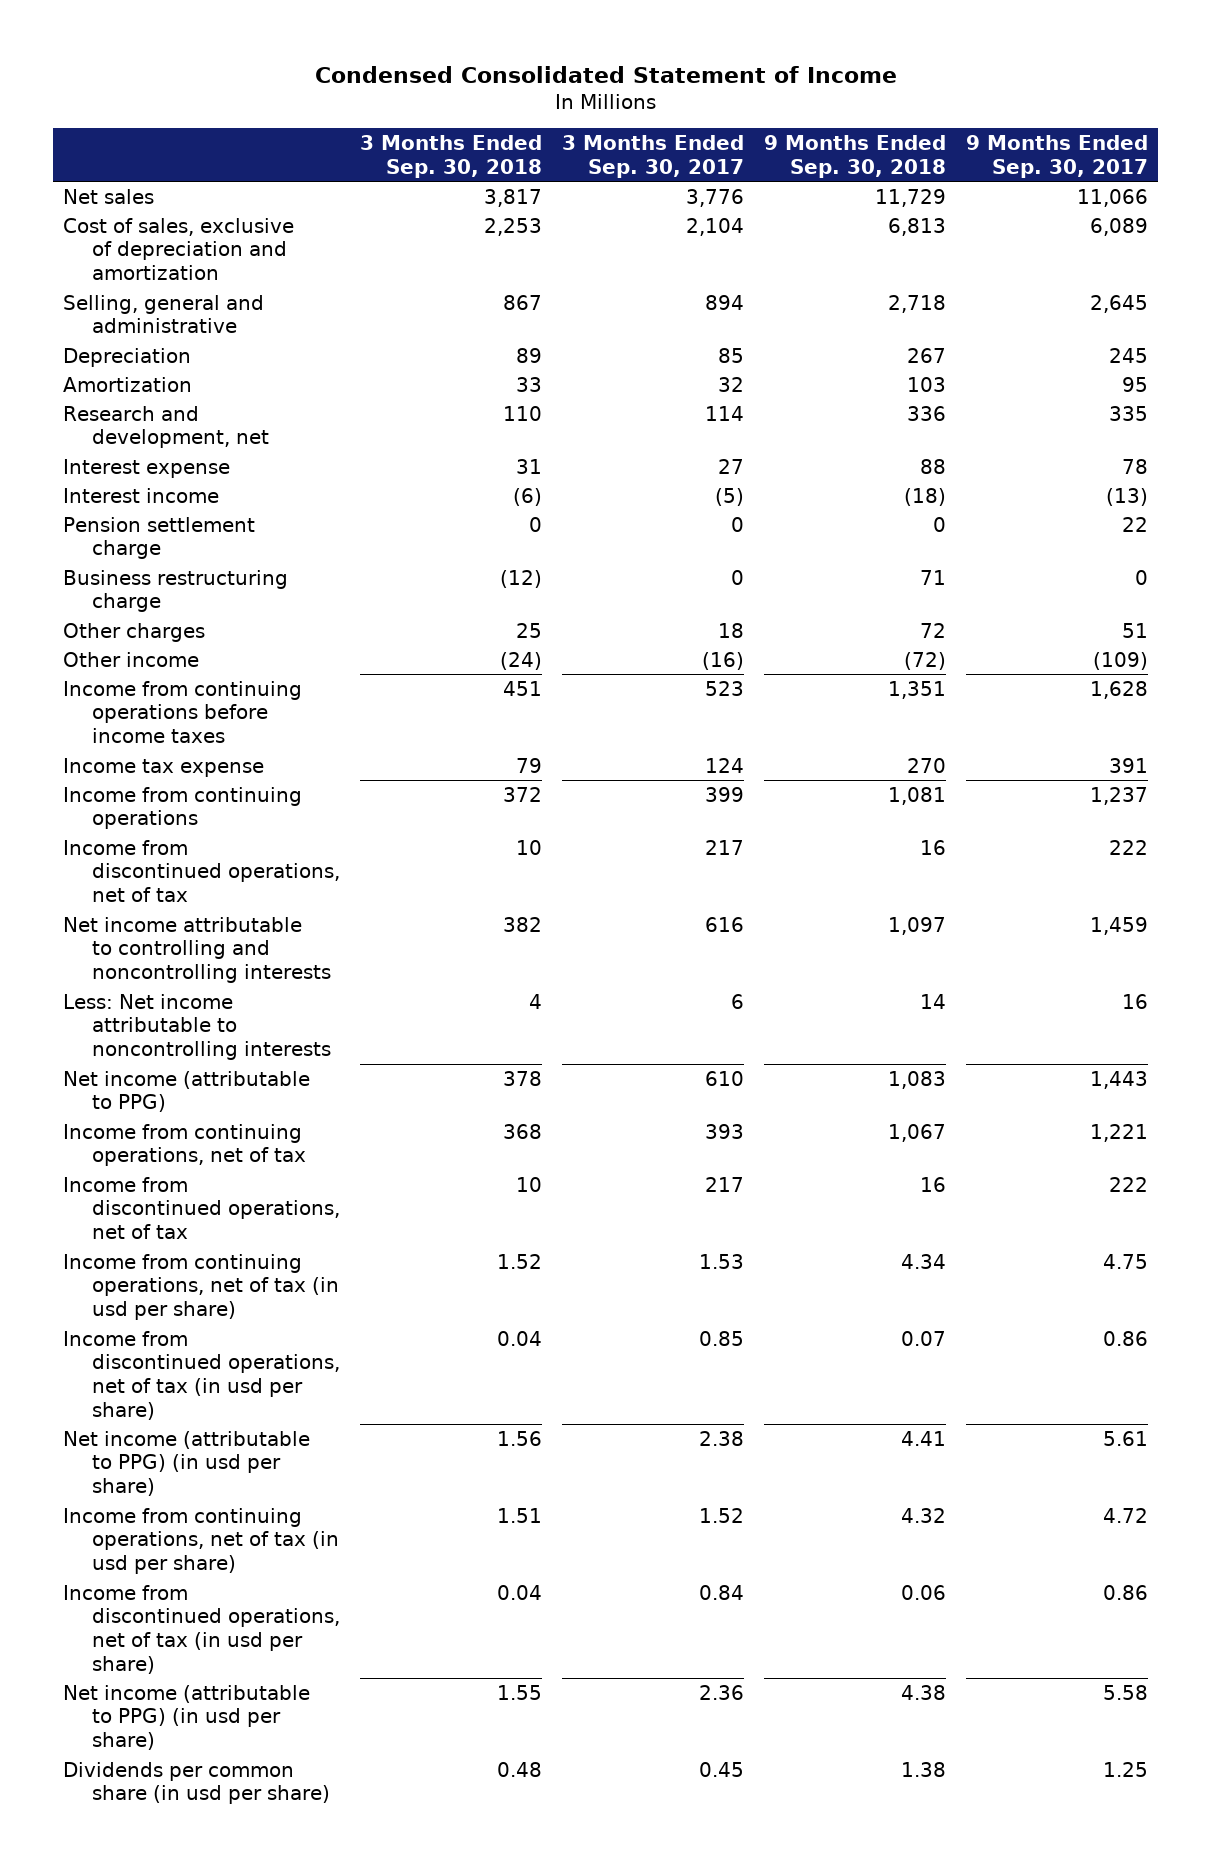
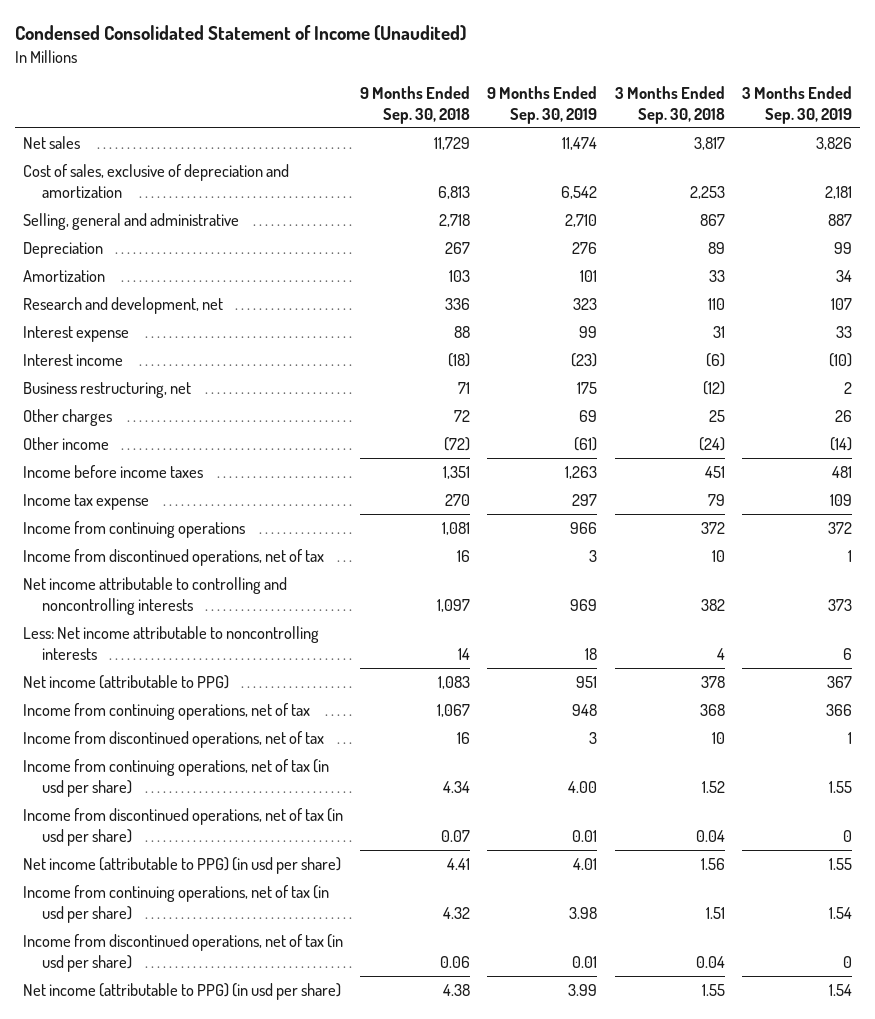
[314,66,897,84] Condensed Consolidated Statement of Income -> [14,25,466,42] Condensed Consolidated Statement of Income (Unaudited)
[562,134,745,178] 3 Months Ended Sep. 30, 2017 -> none
[966,134,1149,178] 9 Months Ended Sep. 30, 2017 -> none
none -> [487,86,598,125] 9 Months Ended Sep. 30, 2019
none -> [741,86,852,125] 3 Months Ended Sep. 30, 2019
[63,516,256,560] Pension settlement charge -> none
[63,569,289,613] Business restructuring charge -> [23,381,192,398] Business restructuring, net
[63,680,303,744] Income from continuing operations before income taxes -> [23,464,204,478] Income before income taxes
[63,1761,331,1805] Dividends per common share (in usd per share) -> none

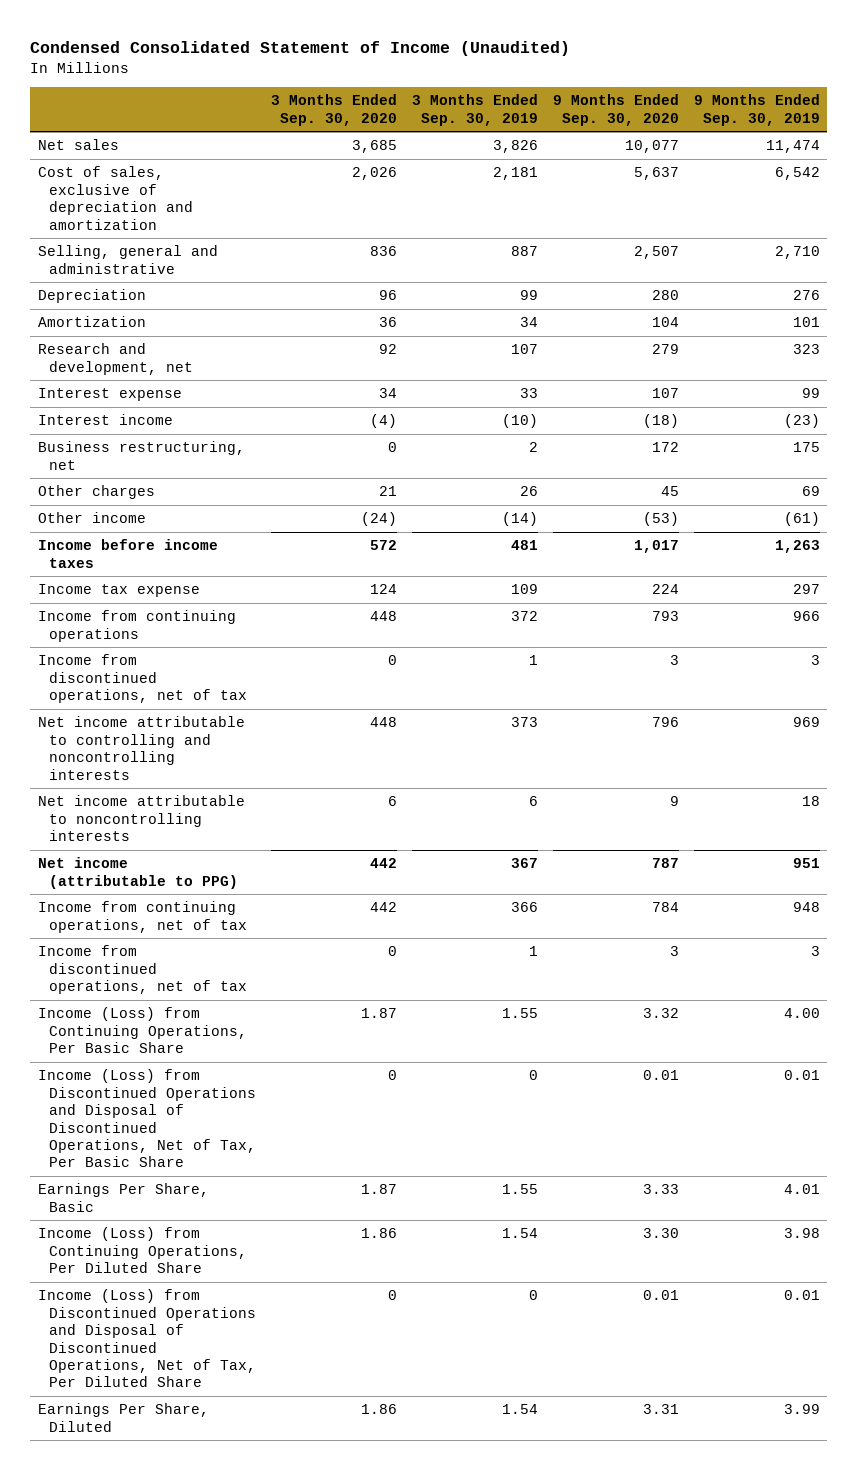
[360,86,471,125] 9 Months Ended Sep. 30, 2018 -> none
[614,86,725,125] 3 Months Ended Sep. 30, 2018 -> none
none -> [271,94,398,126] 3 Months Ended Sep. 30, 2020
none -> [552,94,679,126] 9 Months Ended Sep. 30, 2020
[23,625,320,660] Less: Net income attributable to noncontrolling interests -> [37,795,245,842] Net income attributable to noncontrolling interests
[23,758,330,797] Income from continuing operations, net of tax (in usd per share) -> [37,1007,248,1054] Income (Loss) from Continuing Operations, Per Basic Share
[23,807,344,846] Income from discontinued operations, net of tax (in usd per share) -> [37,1069,257,1168] Income (Loss) from Discontinued Operations and Disposal of Discontinued Operations, Net of Tax, Per Basic Share
[23,856,342,874] Net income (attributable to PPG) (in usd per share) -> [37,1183,209,1212] Earnings Per Share, Basic
[23,884,330,923] Income from continuing operations, net of tax (in usd per share) -> [37,1227,248,1274] Income (Loss) from Continuing Operations, Per Diluted Share
[23,933,344,972] Income from discontinued operations, net of tax (in usd per share) -> [37,1289,257,1388] Income (Loss) from Discontinued Operations and Disposal of Discontinued Operations, Net of Tax, Per Diluted Share
[23,982,342,1000] Net income (attributable to PPG) (in usd per share) -> [37,1403,209,1432] Earnings Per Share, Diluted

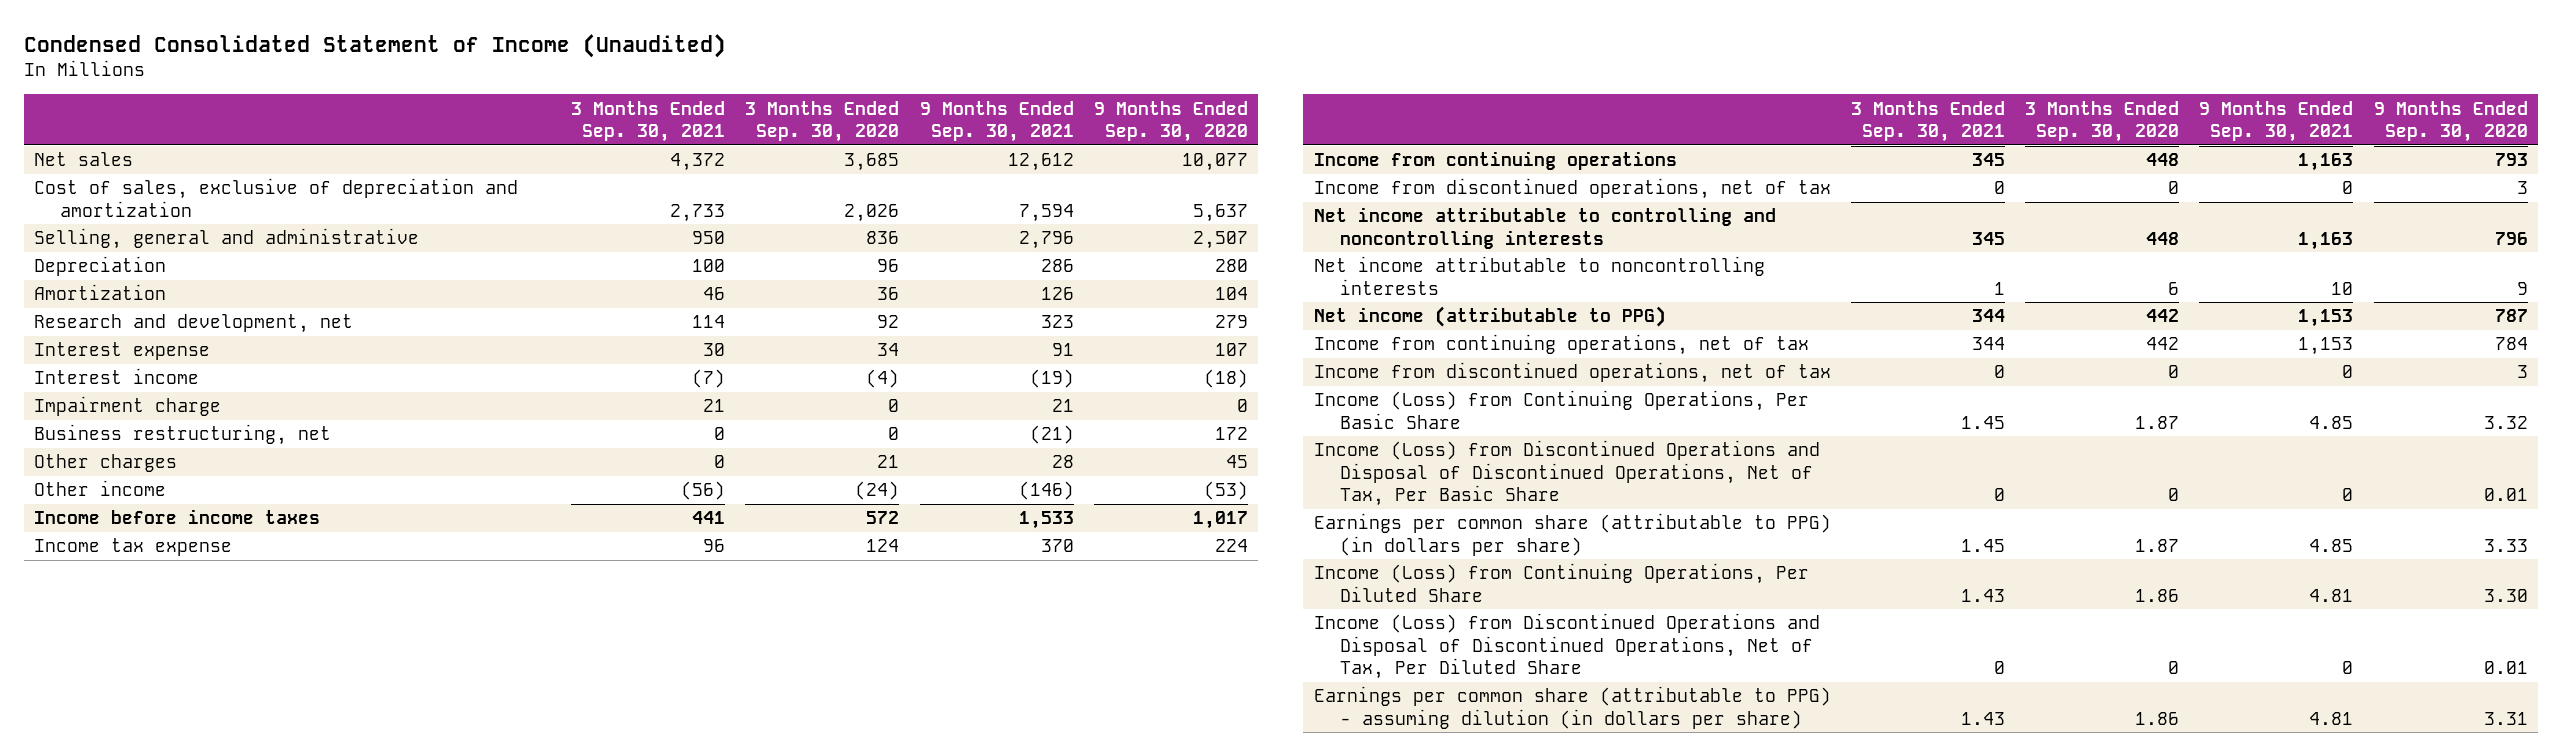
[411,94,538,126] 3 Months Ended Sep. 30, 2019 -> none
[693,94,820,126] 9 Months Ended Sep. 30, 2019 -> none
none -> [570,100,725,142] 3 Months Ended Sep. 30, 2021
none -> [919,100,1074,142] 9 Months Ended Sep. 30, 2021
none -> [33,396,221,417] Impairment charge
[37,1183,209,1212] Earnings Per Share, Basic -> [1313,513,1831,556] Earnings per common share (attributable to PPG) (in dollars per share)
[37,1403,209,1432] Earnings Per Share, Diluted -> [1313,686,1831,729] Earnings per common share (attributable to PPG) - assuming dilution (in dollars per share)

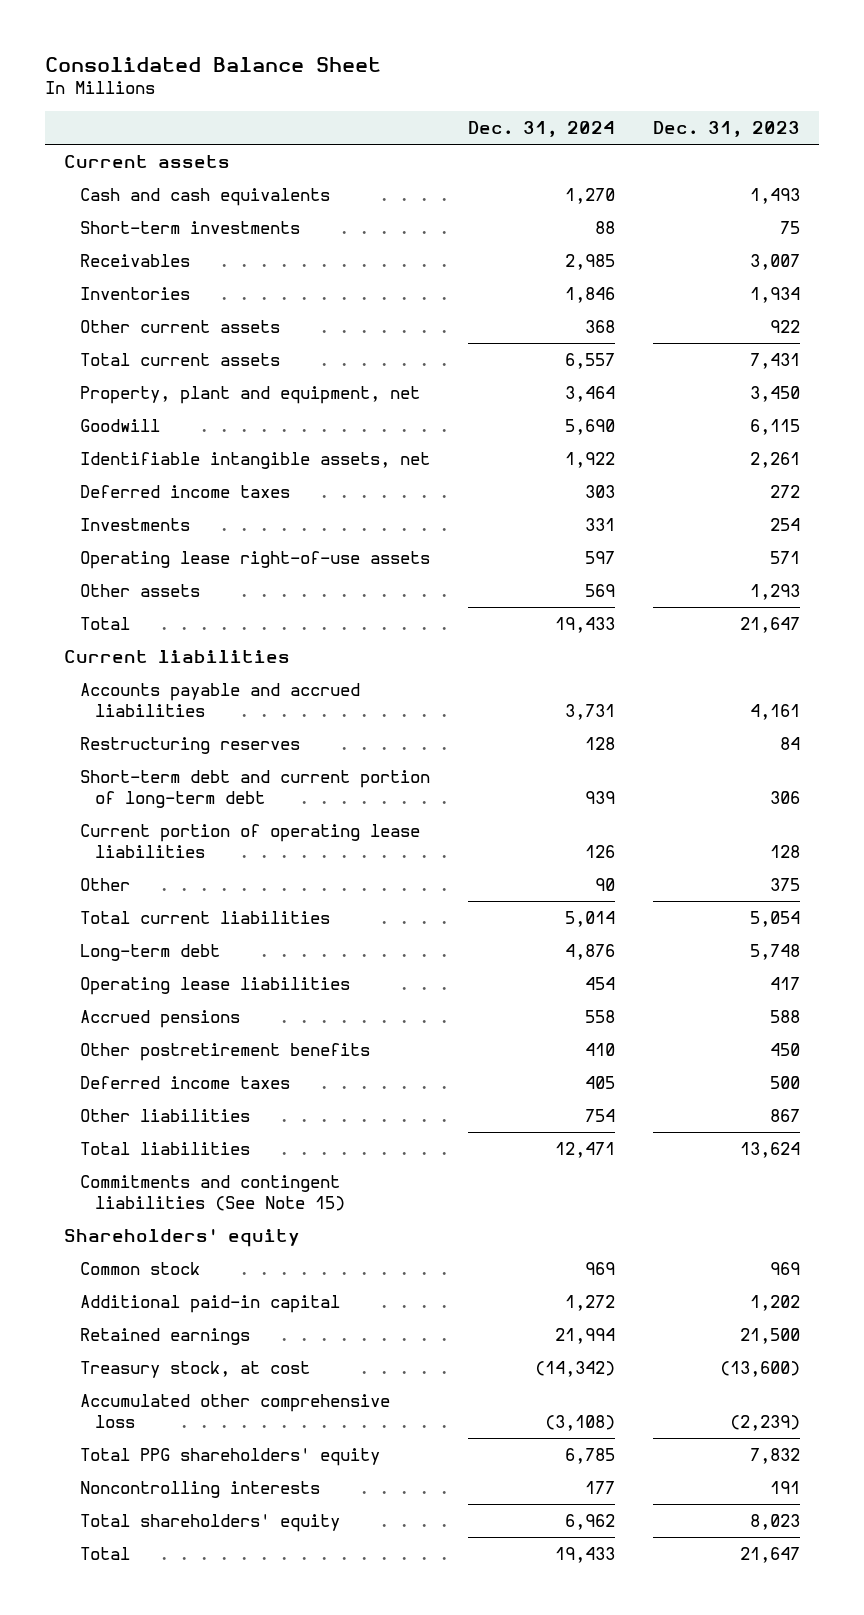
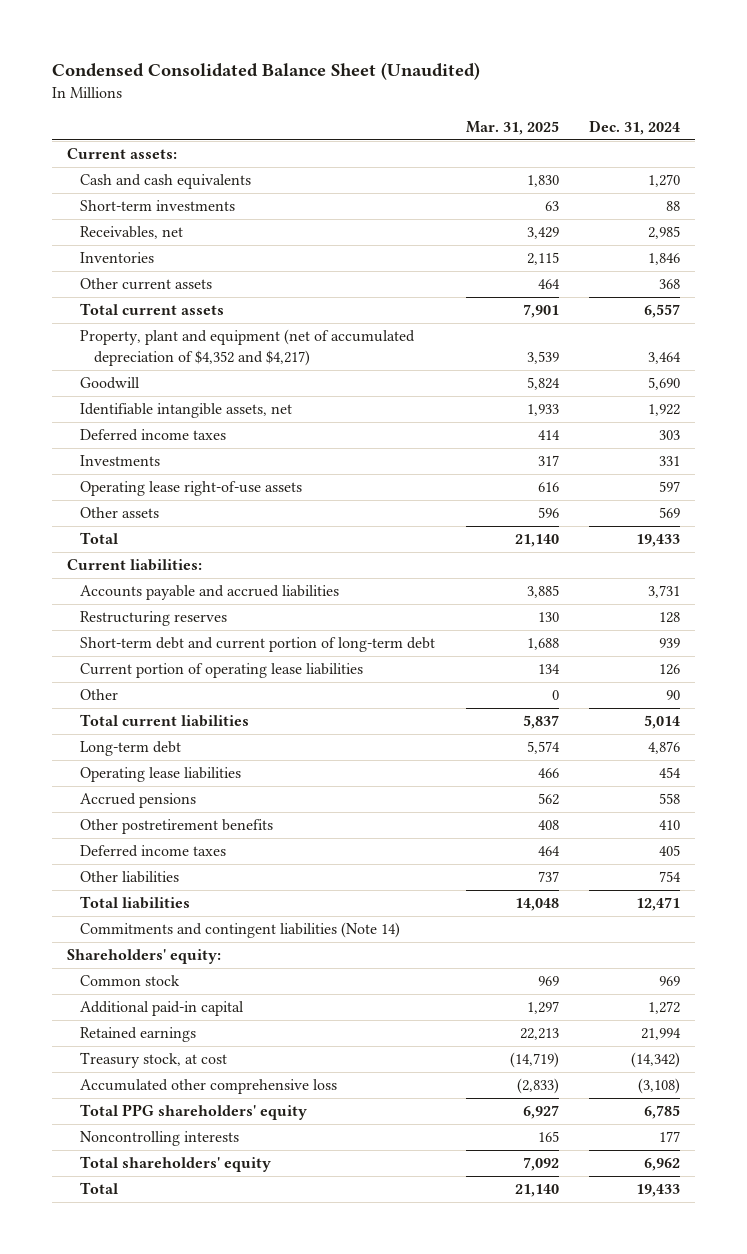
[45,56,382,72] Consolidated Balance Sheet -> [51,62,480,81] Condensed Consolidated Balance Sheet (Unaudited)
[652,121,800,138] Dec. 31, 2023 -> none
none -> [465,120,559,135] Mar. 31, 2025
[64,154,231,168] Current assets -> [66,148,177,160] Current assets:
[79,253,190,267] Receivables -> [80,226,184,240] Receivables, net
[79,385,420,404] Property, plant and equipment, net -> [80,329,416,366] Property, plant and equipment (net of accumulated depreciation of $4,352 and $4,217)
[64,649,291,663] Current liabilities -> [66,559,202,572] Current liabilities:
[79,1174,346,1212] Commitments and contingent liabilities (See Note 15) -> [80,922,401,939] Commitments and contingent liabilities (Note 14)
[64,1228,301,1247] Shareholders' equity -> [66,949,221,965] Shareholders' equity:

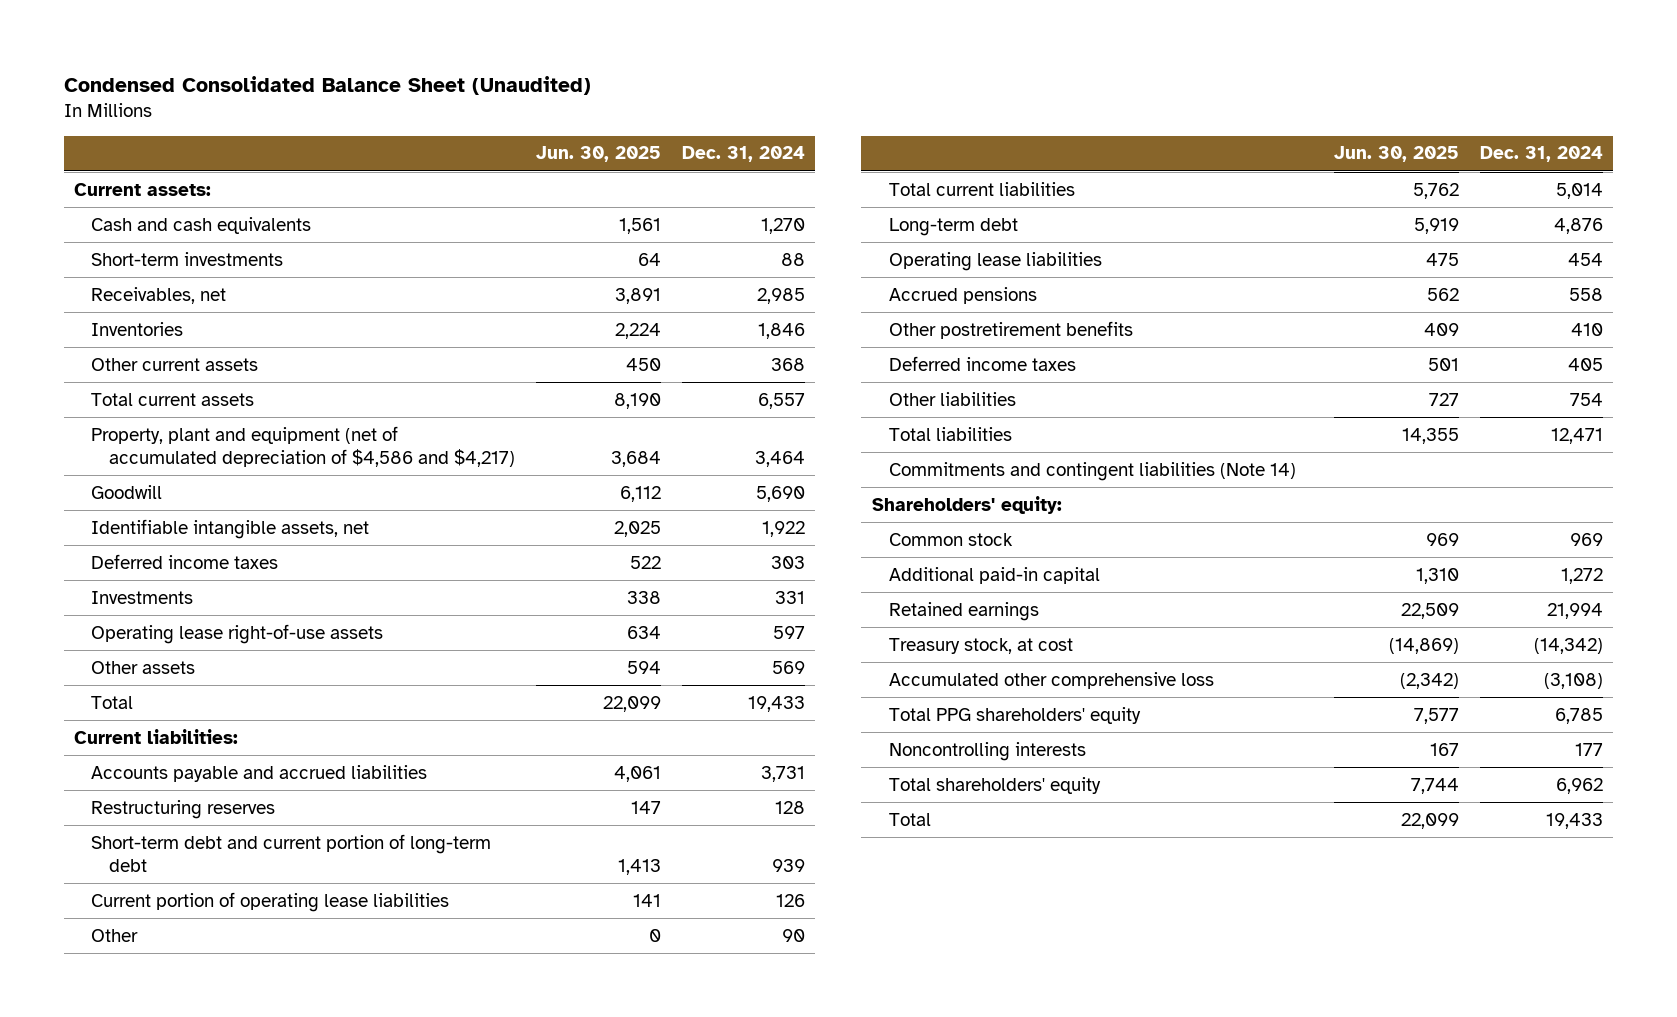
[465,120,559,135] Mar. 31, 2025 -> none
none -> [535,146,661,163] Jun. 30, 2025
[80,329,416,366] Property, plant and equipment (net of accumulated depreciation of $4,352 and $4,217) -> [91,425,515,468] Property, plant and equipment (net of accumulated depreciation of $4,586 and $4,217)

